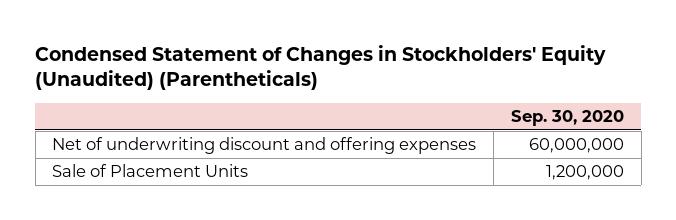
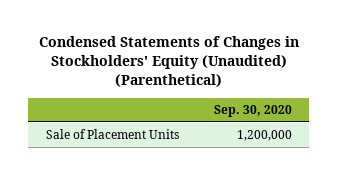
[35,44,607,91] Condensed Statement of Changes in Stockholders' Equity (Unaudited) (Parentheticals) -> [38,36,299,88] Condensed Statements of Changes in Stockholders' Equity (Unaudited) (Parenthetical)
[52,137,477,155] Net of underwriting discount and offering expenses -> none

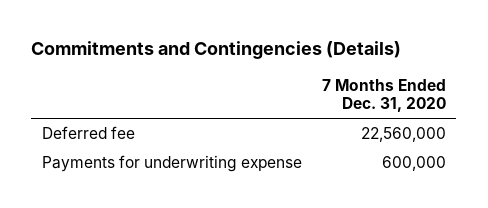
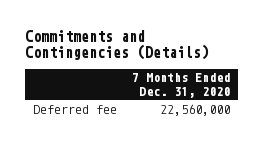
[41,155,302,173] Payments for underwriting expense -> none

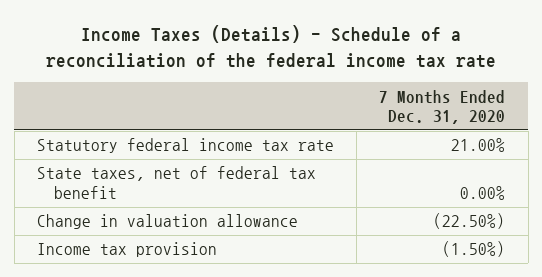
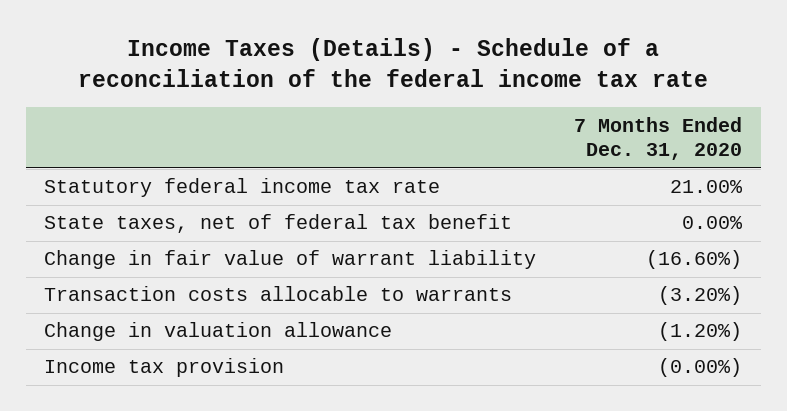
none -> [44,250,537,270] Change in fair value of warrant liability
none -> [44,286,513,302] Transaction costs allocable to warrants
[433,213,506,230] (22.50%) -> [658,322,743,342] (1.20%)
[442,241,506,258] (1.50%) -> [658,358,743,378] (0.00%)

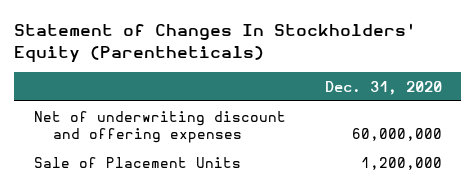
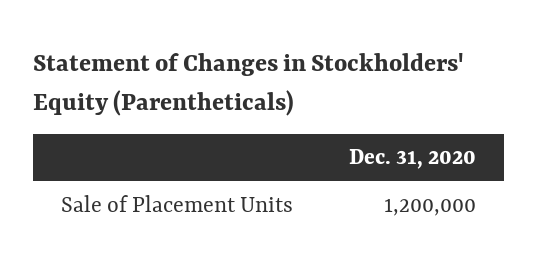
[14,23,417,63] Statement of Changes In Stockholders' Equity (Parentheticals) -> [33,53,465,116] Statement of Changes in Stockholders' Equity (Parentheticals)
[33,110,286,144] Net of underwriting discount and offering expenses -> none

